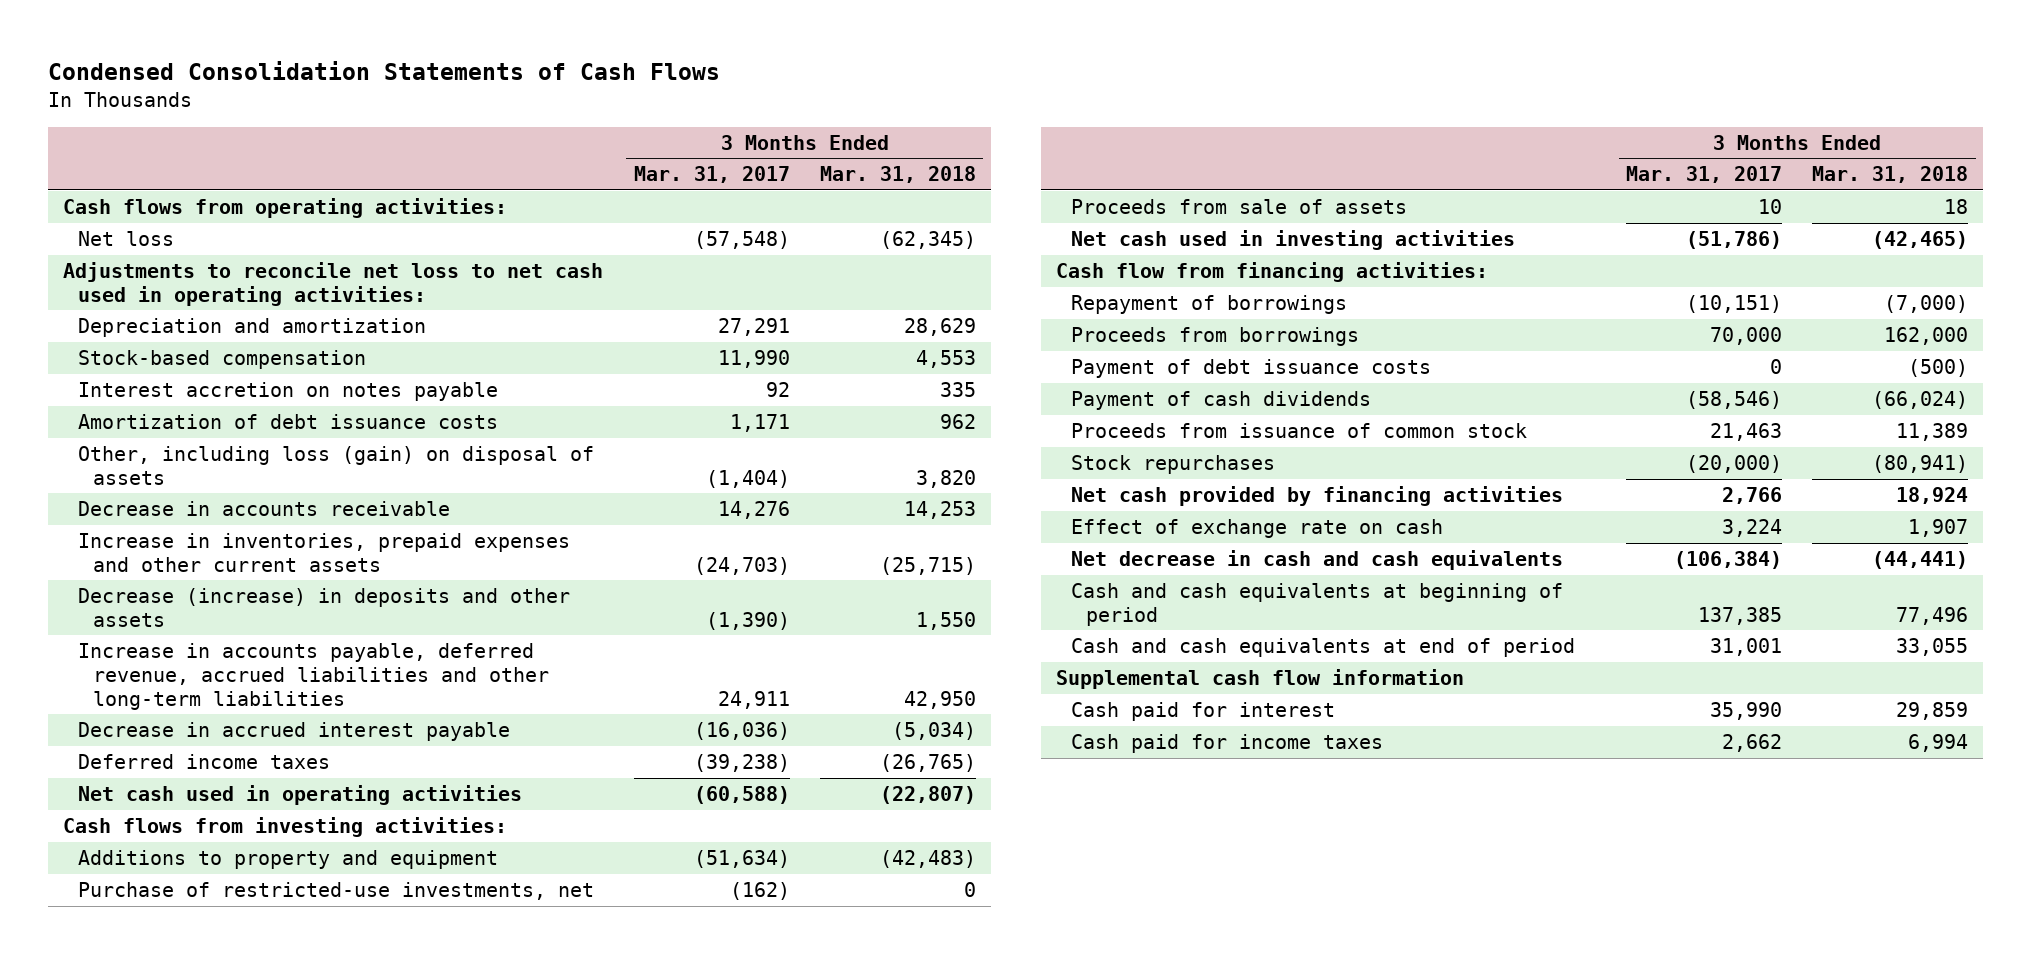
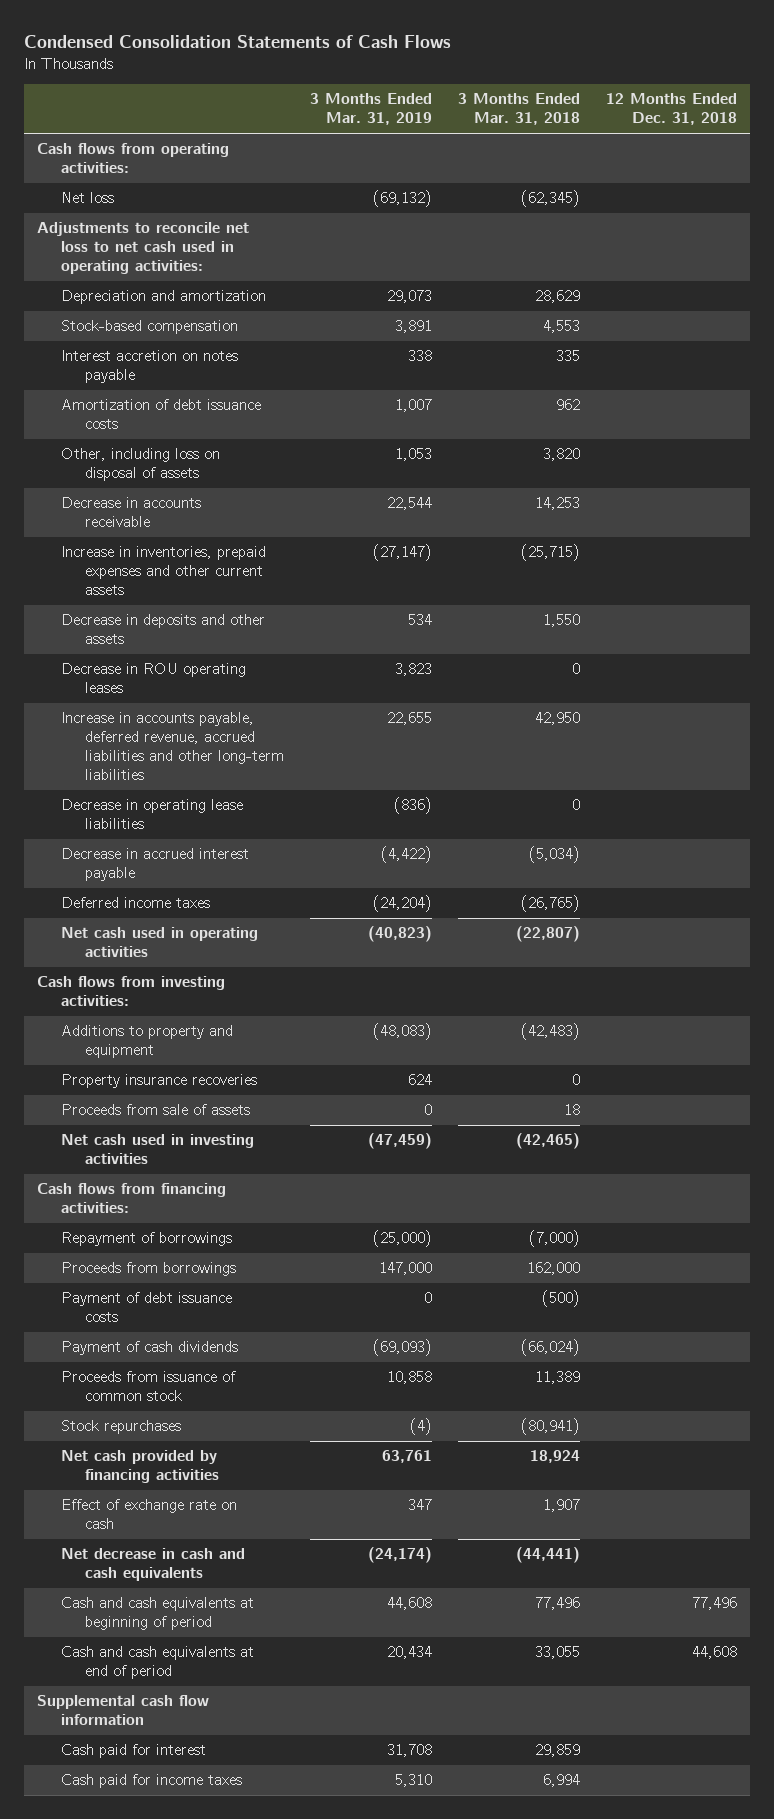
[633,166,790,184] Mar. 31, 2017 -> none
none -> [310,93,433,126] 3 Months Ended Mar. 31, 2019
none -> [605,93,737,126] 12 Months Ended Dec. 31, 2018
[78,446,595,485] Other, including loss (gain) on disposal of assets -> [61,448,221,482] Other, including loss on disposal of assets
[78,588,571,627] Decrease (increase) in deposits and other assets -> [61,614,266,645] Decrease in deposits and other assets
none -> [61,663,247,694] Decrease in ROU operating leases
none -> [61,799,244,830] Decrease in operating lease liabilities
[78,882,595,901] Purchase of restricted-use investments, net -> none
none -> [61,1074,258,1089] Property insurance recoveries
[1056,262,1489,283] Cash flow from financing activities: -> [36,1183,226,1214] Cash flows from financing activities:

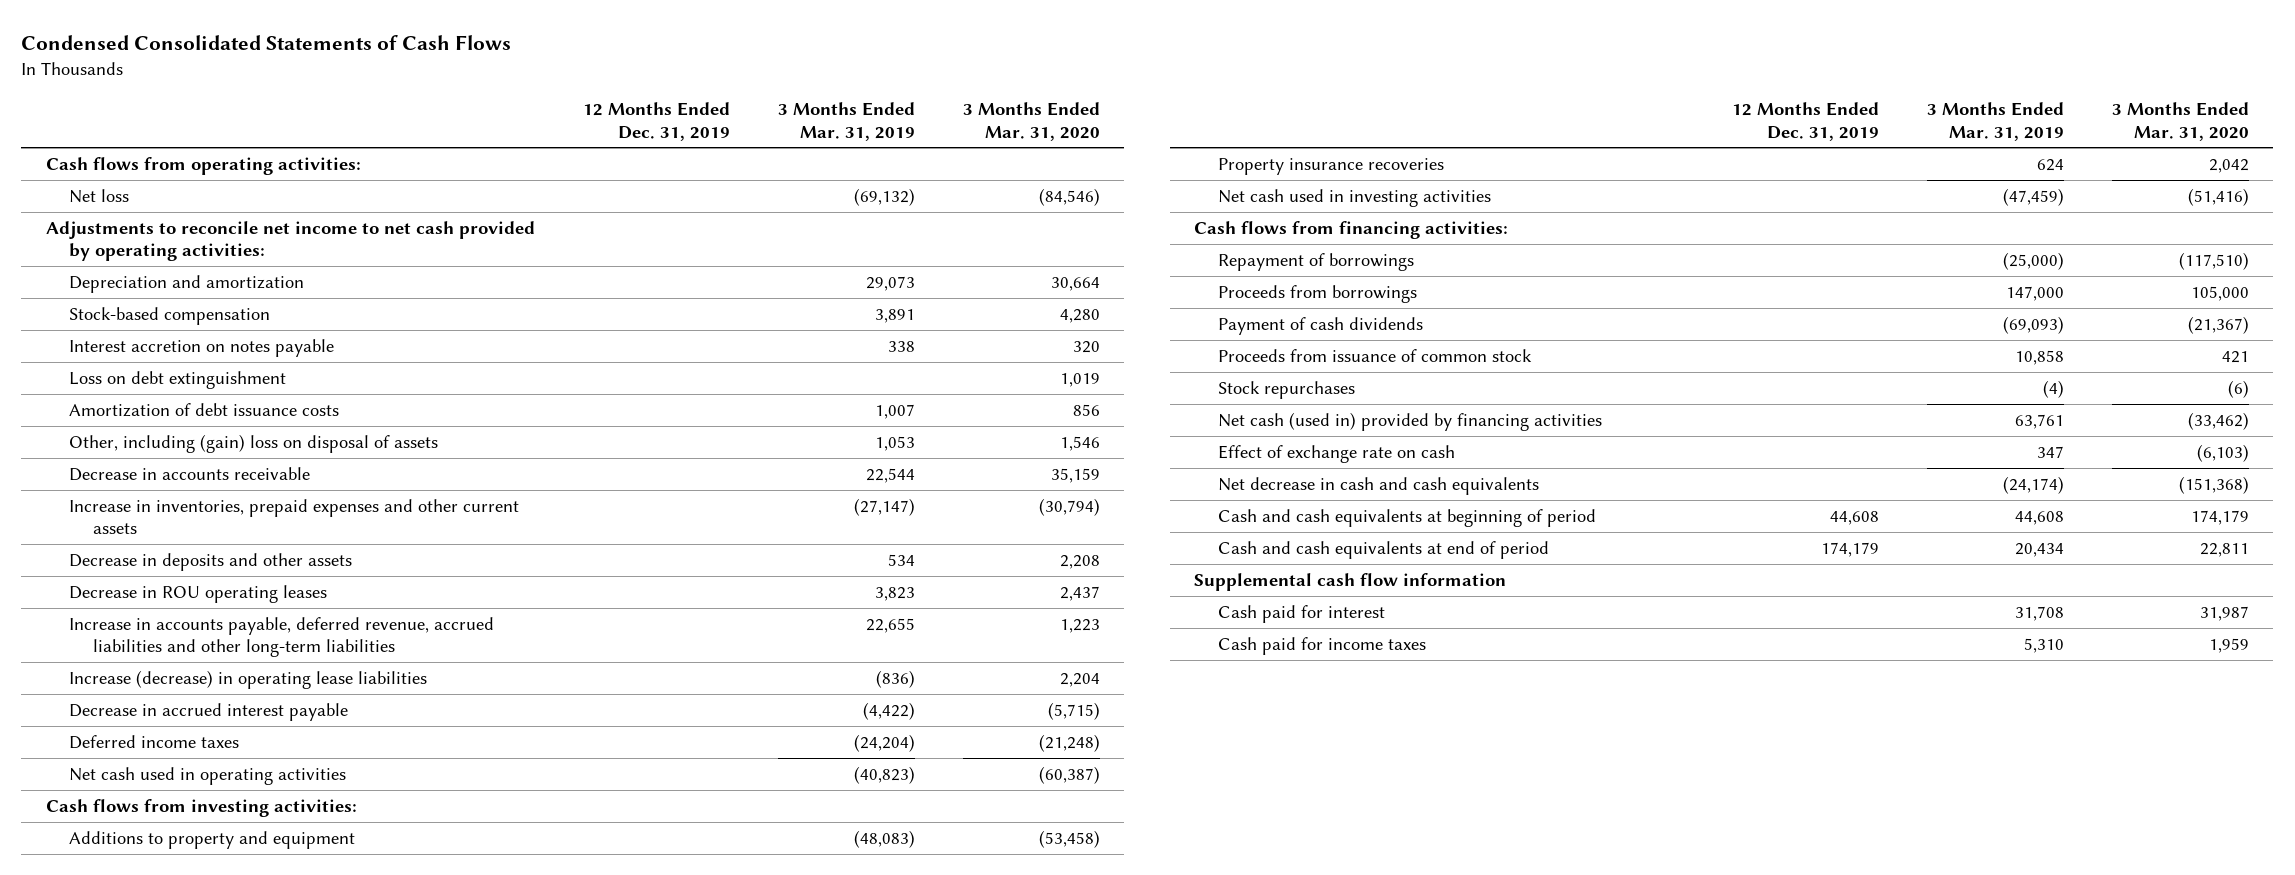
[24,34,452,48] Condensed Consolidation Statements of Cash Flows -> [21,34,512,50] Condensed Consolidated Statements of Cash Flows
[457,93,580,126] 3 Months Ended Mar. 31, 2018 -> none
[605,93,737,126] 12 Months Ended Dec. 31, 2018 -> none
none -> [582,101,730,141] 12 Months Ended Dec. 31, 2019
none -> [963,101,1101,141] 3 Months Ended Mar. 31, 2020
[36,222,249,275] Adjustments to reconcile net loss to net cash used in operating activities: -> [45,220,535,262] Adjustments to reconcile net income to net cash provided by operating activities:
none -> [69,370,287,389] Loss on debt extinguishment
[61,448,221,482] Other, including loss on disposal of assets -> [69,433,439,453] Other, including (gain) loss on disposal of assets
[61,799,244,830] Decrease in operating lease liabilities -> [69,669,428,689] Increase (decrease) in operating lease liabilities
[61,1104,251,1116] Proceeds from sale of assets -> none
[61,1292,233,1323] Payment of debt issuance costs -> none
[61,1450,220,1484] Net cash provided by financing activities -> [1218,411,1603,431] Net cash (used in) provided by financing activities

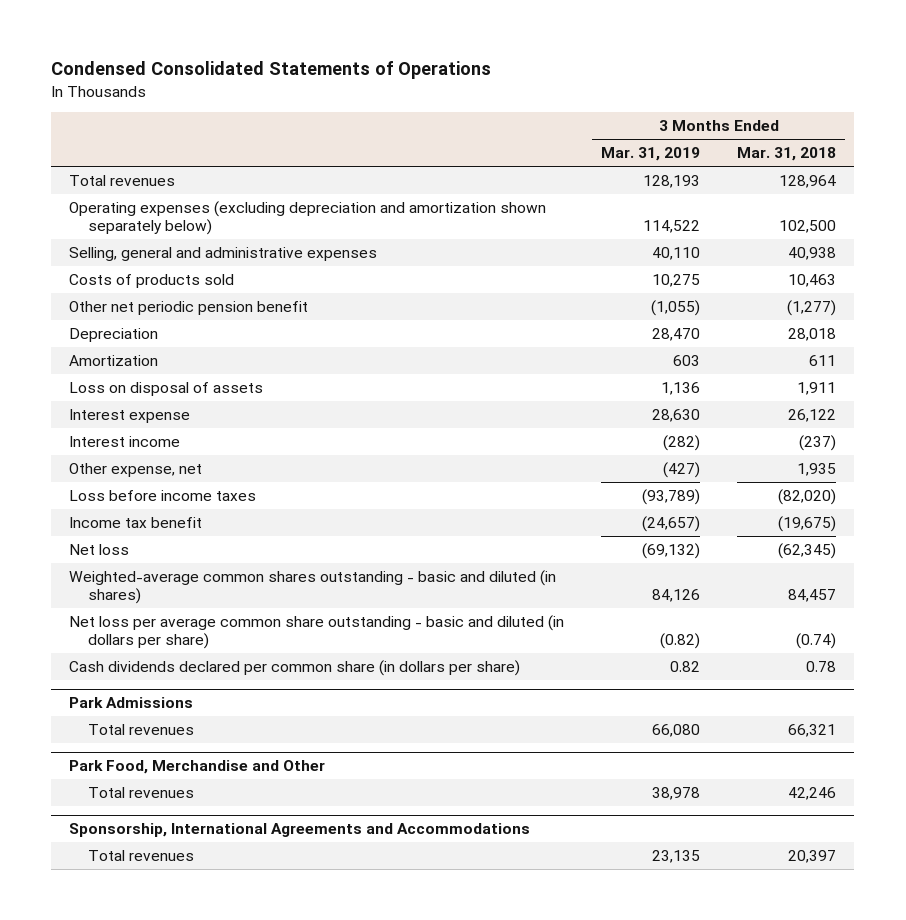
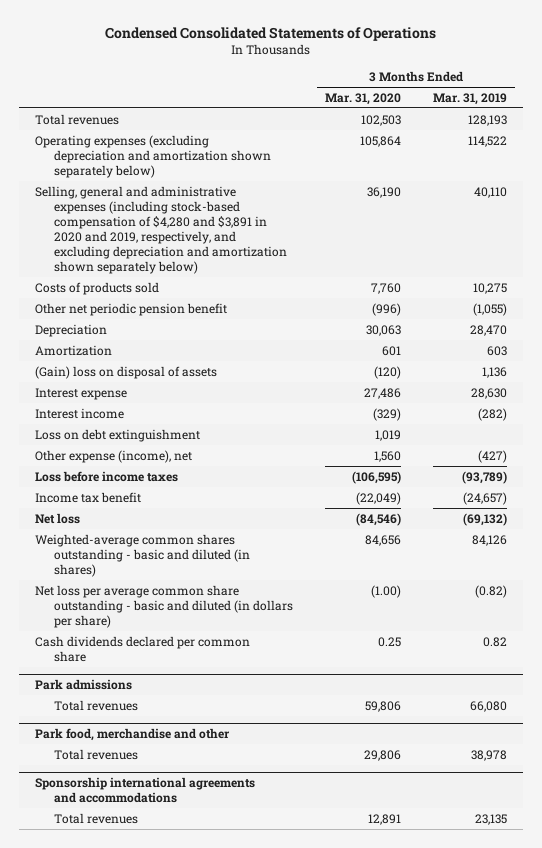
[737,147,837,162] Mar. 31, 2018 -> none
none -> [324,92,401,105] Mar. 31, 2020
[69,247,378,262] Selling, general and administrative expenses -> [35,185,287,274] Selling, general and administrative expenses (including stock-based compensation of $4,280 and $3,891 in 2020 and 2019, respectively, and excluding depreciation and amortization shown separately below)
[69,382,264,397] Loss on disposal of assets -> [35,365,218,379] (Gain) loss on disposal of assets
none -> [35,428,201,442] Loss on debt extinguishment
[69,463,203,478] Other expense, net -> [35,449,193,463] Other expense (income), net
[69,660,521,677] Cash dividends declared per common share (in dollars per share) -> [35,635,251,662] Cash dividends declared per common share
[69,697,194,709] Park Admissions -> [35,679,133,691] Park admissions
[69,760,326,775] Park Food, Merchandise and Other -> [35,728,231,742] Park food, merchandise and other
[69,823,531,838] Sponsorship, International Agreements and Accommodations -> [35,777,256,804] Sponsorship international agreements and accommodations

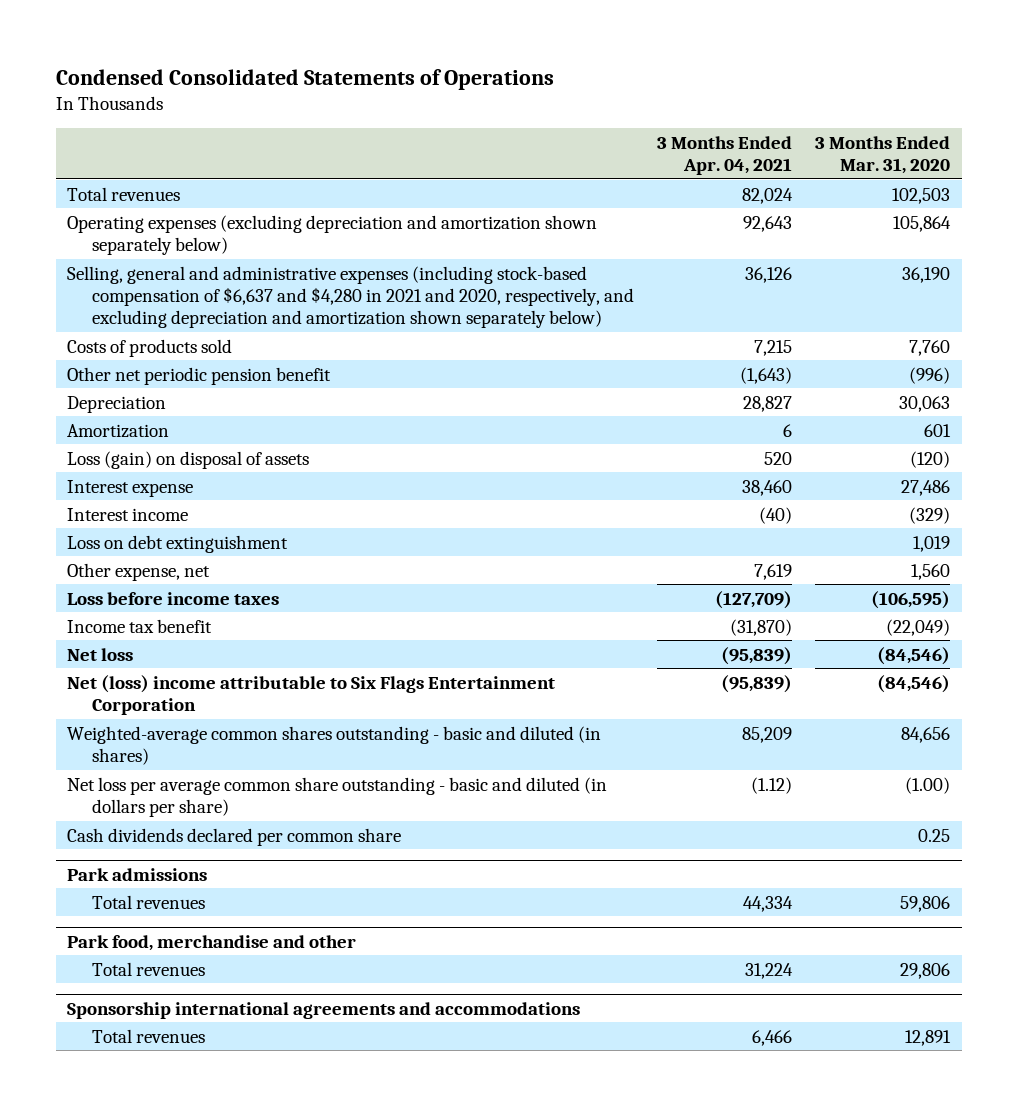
[432,92,507,105] Mar. 31, 2019 -> none
none -> [657,135,793,176] 3 Months Ended Apr. 04, 2021
[35,185,287,274] Selling, general and administrative expenses (including stock-based compensation of $4,280 and $3,891 in 2020 and 2019, respectively, and excluding depreciation and amortization shown separately below) -> [67,265,635,328] Selling, general and administrative expenses (including stock-based compensation of $6,637 and $4,280 in 2021 and 2020, respectively, and excluding depreciation and amortization shown separately below)
[35,365,218,379] (Gain) loss on disposal of assets -> [67,450,310,469] Loss (gain) on disposal of assets
[35,449,193,463] Other expense (income), net -> [67,562,211,581] Other expense, net
none -> [67,674,556,715] Net (loss) income attributable to Six Flags Entertainment Corporation

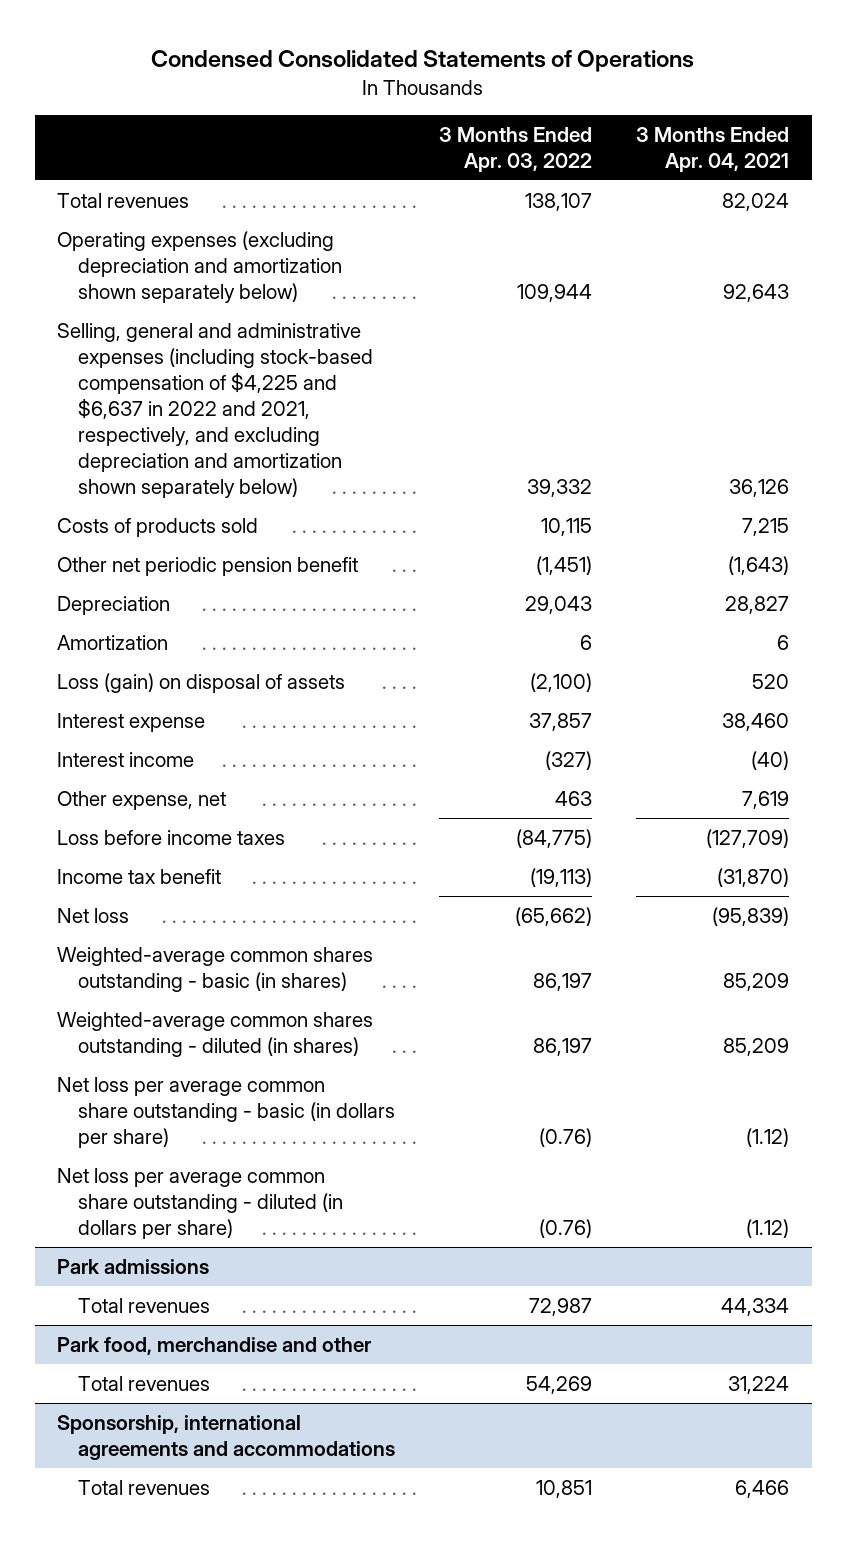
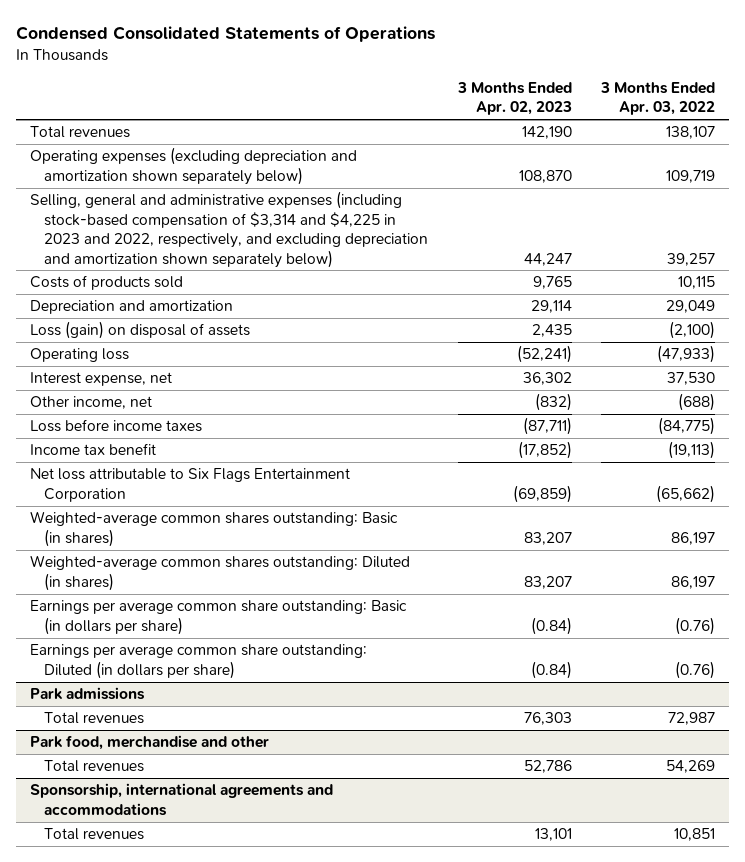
[636,126,790,172] 3 Months Ended Apr. 04, 2021 -> none
none -> [456,81,572,116] 3 Months Ended Apr. 02, 2023
[517,284,593,303] 109,944 -> [665,169,715,183] 109,719
[57,322,374,499] Selling, general and administrative expenses (including stock-based compensation of $4,225 and $6,637 in 2022 and 2021, respectively, and excluding depreciation and amortization shown separately below) -> [30,191,429,268] Selling, general and administrative expenses (including stock-based compensation of $3,314 and $4,225 in 2023 and 2022, respectively, and excluding depreciation and amortization shown separately below)
[527,479,593,498] 39,332 -> [666,252,715,266] 39,257
[57,556,359,576] Other net periodic pension benefit -> none
[57,595,171,615] Depreciation -> none
[57,634,169,650] Amortization -> none
none -> [30,300,234,315] Depreciation and amortization
[57,751,195,767] Interest income -> none
none -> [30,348,130,363] Operating loss
[57,712,206,732] Interest expense -> [30,372,173,387] Interest expense, net
[529,712,593,731] 37,857 -> [666,372,715,386] 37,530
[57,790,227,810] Other expense, net -> [30,396,153,410] Other income, net
[555,790,593,806] 463 -> [677,393,715,412] (688)
[57,907,130,923] Net loss -> [30,468,351,502] Net loss attributable to Six Flags Entertainment Corporation
[57,946,374,992] Weighted-average common shares outstanding - basic (in shares) -> [30,511,399,547] Weighted-average common shares outstanding: Basic (in shares)
[57,1011,374,1057] Weighted-average common shares outstanding - diluted (in shares) -> [30,555,411,591] Weighted-average common shares outstanding: Diluted (in shares)
[57,1076,396,1149] Net loss per average common share outstanding - basic (in dollars per share) -> [30,600,408,635] Earnings per average common share outstanding: Basic (in dollars per share)
[57,1167,344,1240] Net loss per average common share outstanding - diluted (in dollars per share) -> [30,644,368,679] Earnings per average common share outstanding: Diluted (in dollars per share)

